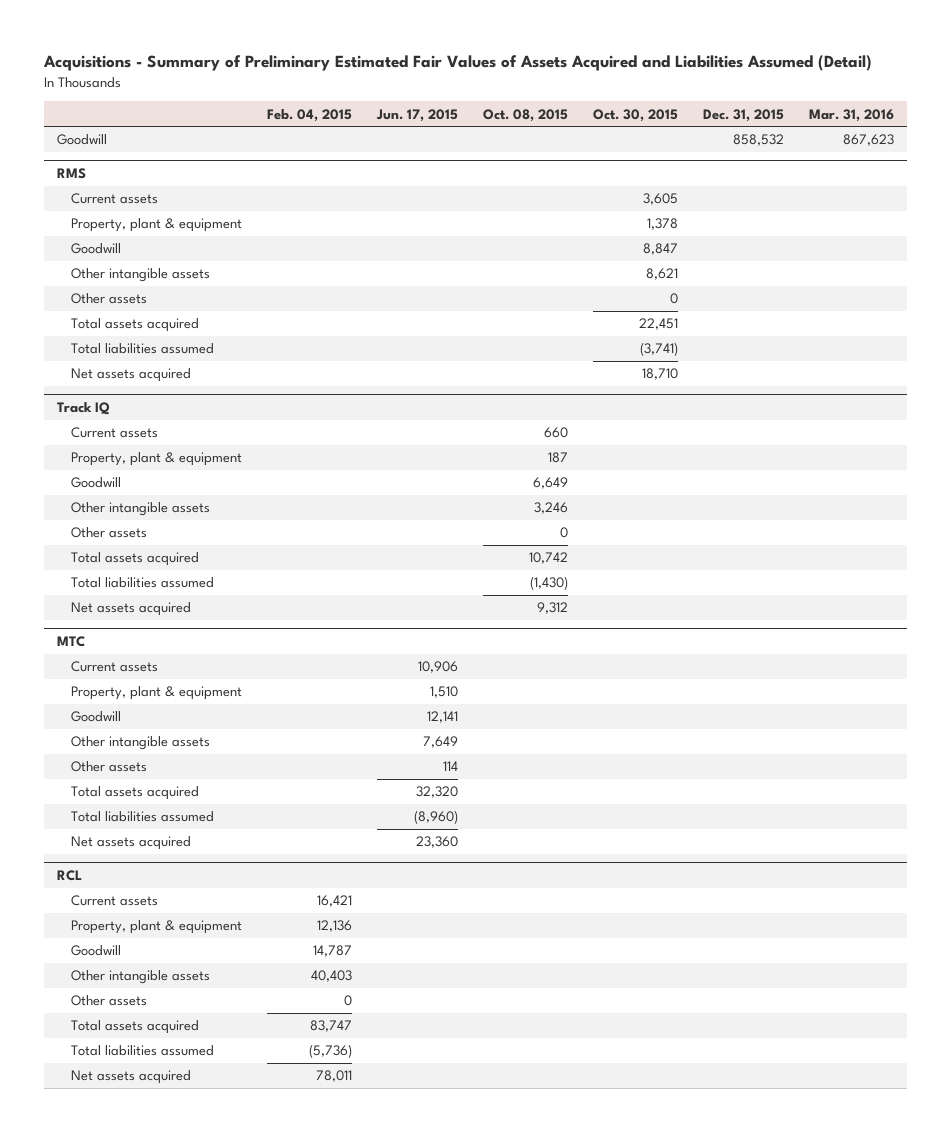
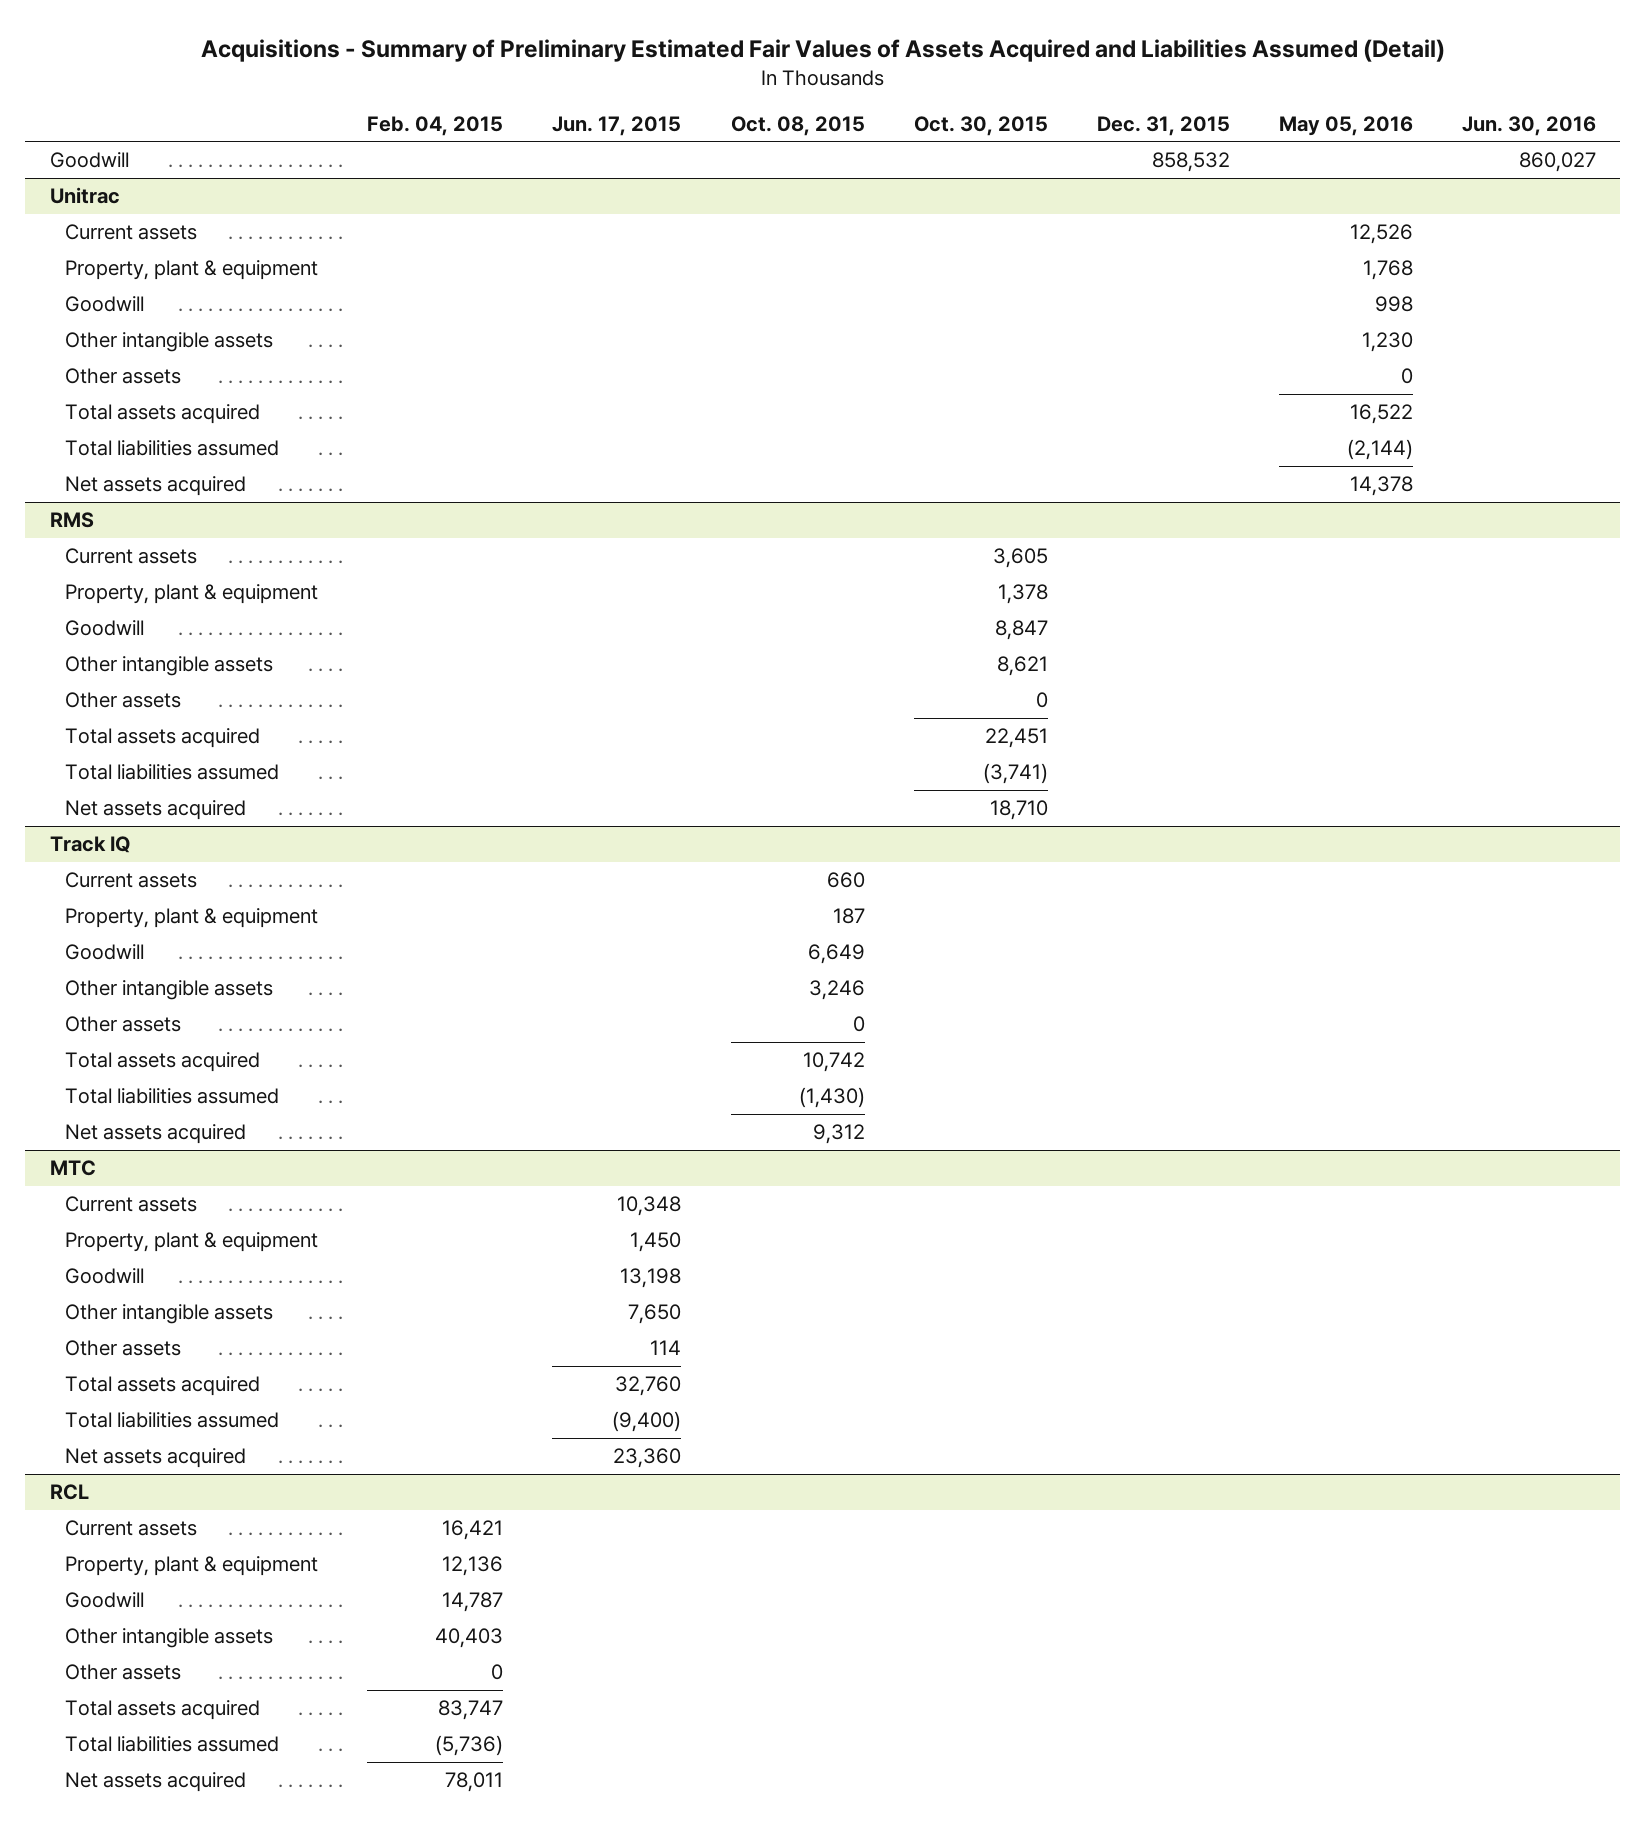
[809,108,895,122] Mar. 31, 2016 -> none
none -> [1278,115,1413,136] May 05, 2016
none -> [1461,115,1596,136] Jun. 30, 2016
none -> [49,187,120,205] Unitrac
none -> [65,224,198,241] Current assets
none -> [65,260,319,281] Property, plant & equipment
none -> [65,296,145,313] Goodwill
none -> [65,332,274,353] Other intangible assets
none -> [65,368,182,385] Other assets
none -> [65,404,261,425] Total assets acquired
none -> [65,440,280,457] Total liabilities assumed
none -> [65,476,247,497] Net assets acquired
[417,661,458,674] 10,906 -> [617,1196,682,1217] 10,348
[429,686,458,699] 1,510 -> [630,1232,682,1253] 1,450
[426,711,458,724] 12,141 -> [620,1268,682,1289] 13,198
[422,736,458,749] 7,649 -> [628,1304,682,1325] 7,650
[415,786,458,799] 32,320 -> [615,1376,682,1397] 32,760
[413,810,458,825] (8,960) -> [612,1411,682,1433] (9,400)

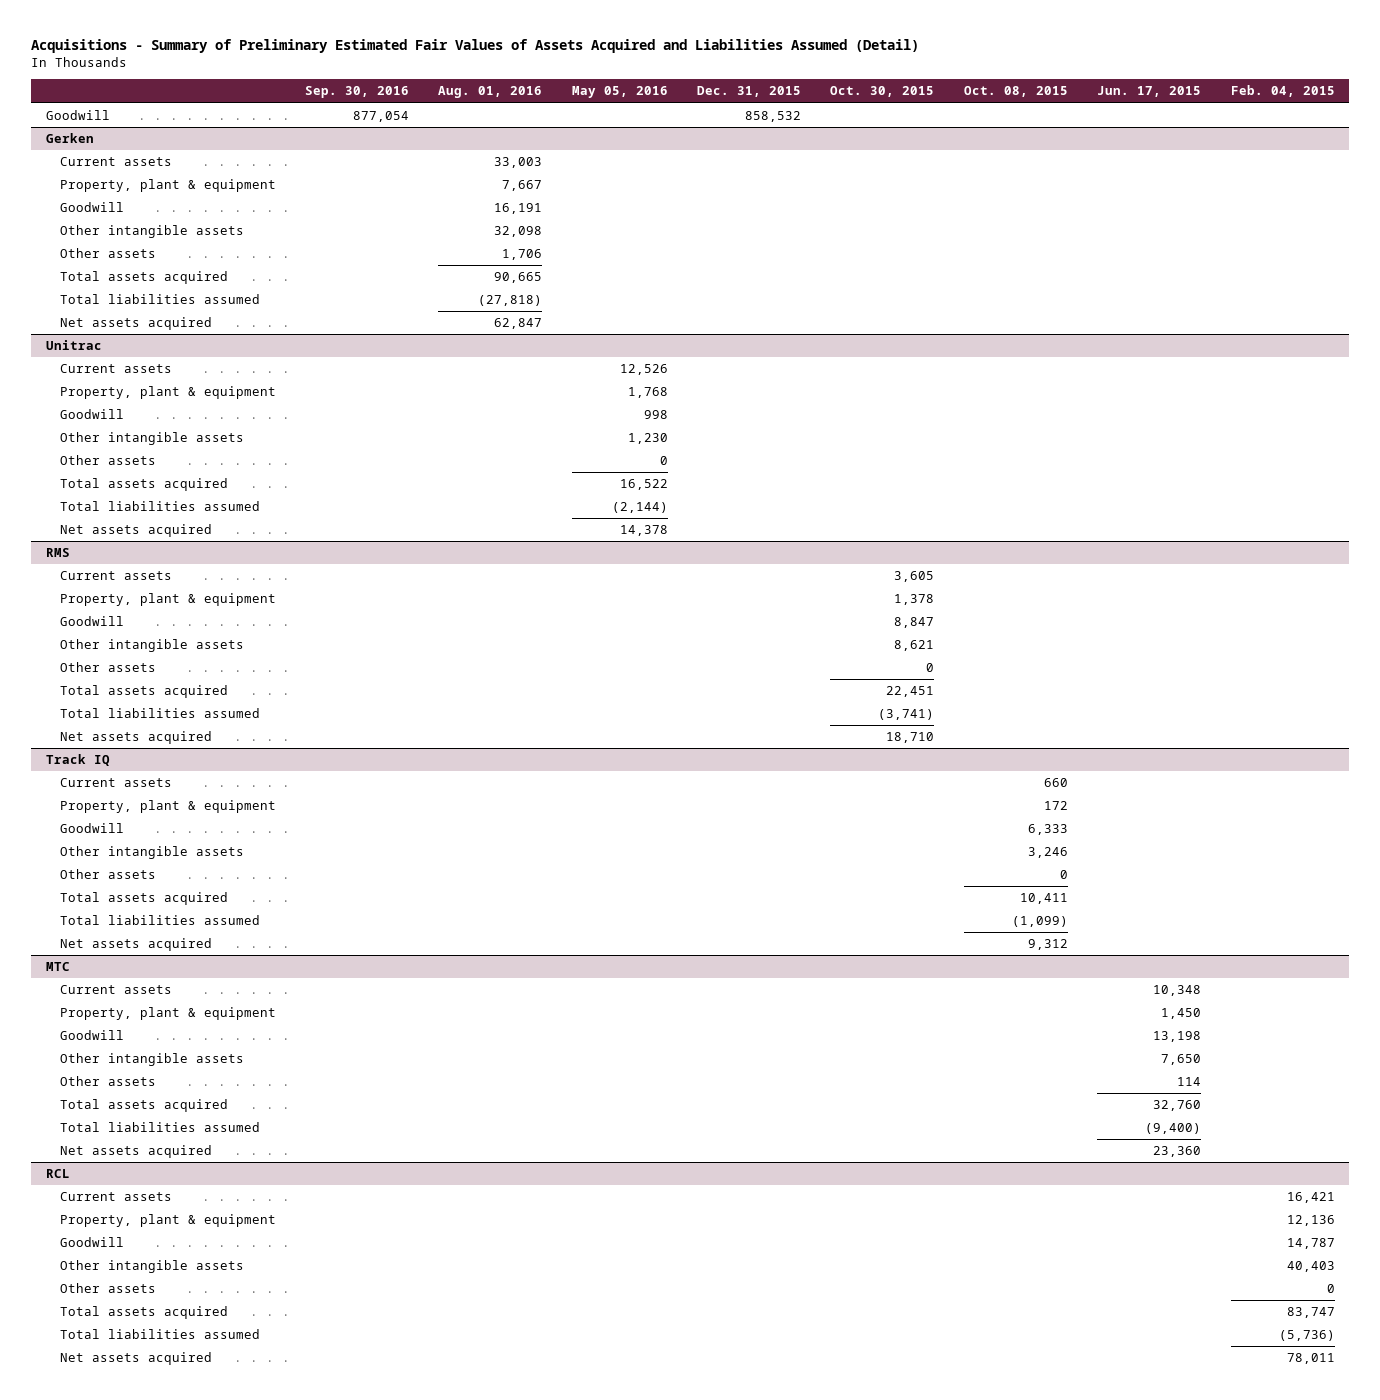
[1461,115,1596,136] Jun. 30, 2016 -> none
none -> [305,86,410,99] Sep. 30, 2016
none -> [438,86,543,99] Aug. 01, 2016
none -> [45,133,94,144] Gerken
none -> [59,157,172,167] Current assets
none -> [59,179,276,193] Property, plant & equipment
none -> [59,202,124,213] Goodwill
none -> [59,225,244,239] Other intangible assets
none -> [59,248,156,259] Other assets
none -> [59,271,228,285] Total assets acquired
none -> [59,294,260,305] Total liabilities assumed
none -> [59,317,212,331] Net assets acquired
[832,908,865,925] 187 -> [1043,801,1068,811] 172
[807,944,865,965] 6,649 -> [1027,824,1068,836] 6,333
[802,1052,865,1073] 10,742 -> [1019,893,1068,905] 10,411
[798,1087,865,1109] (1,430) -> [1011,916,1068,928] (1,099)

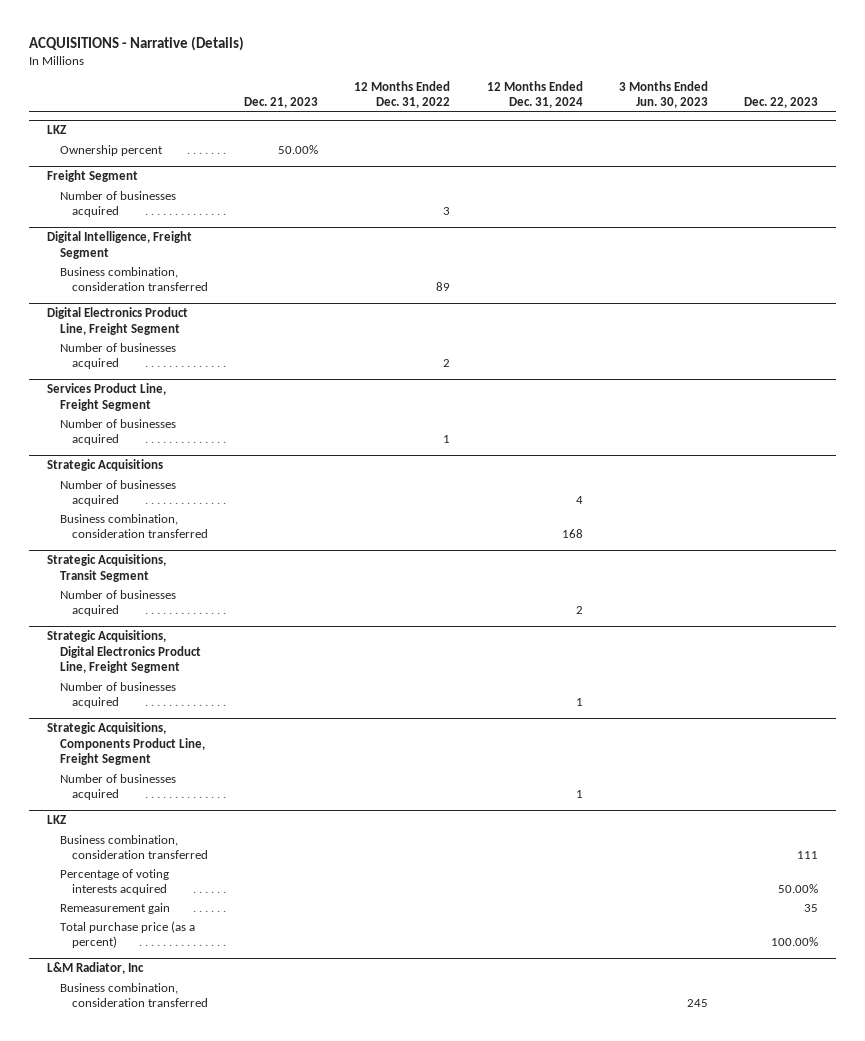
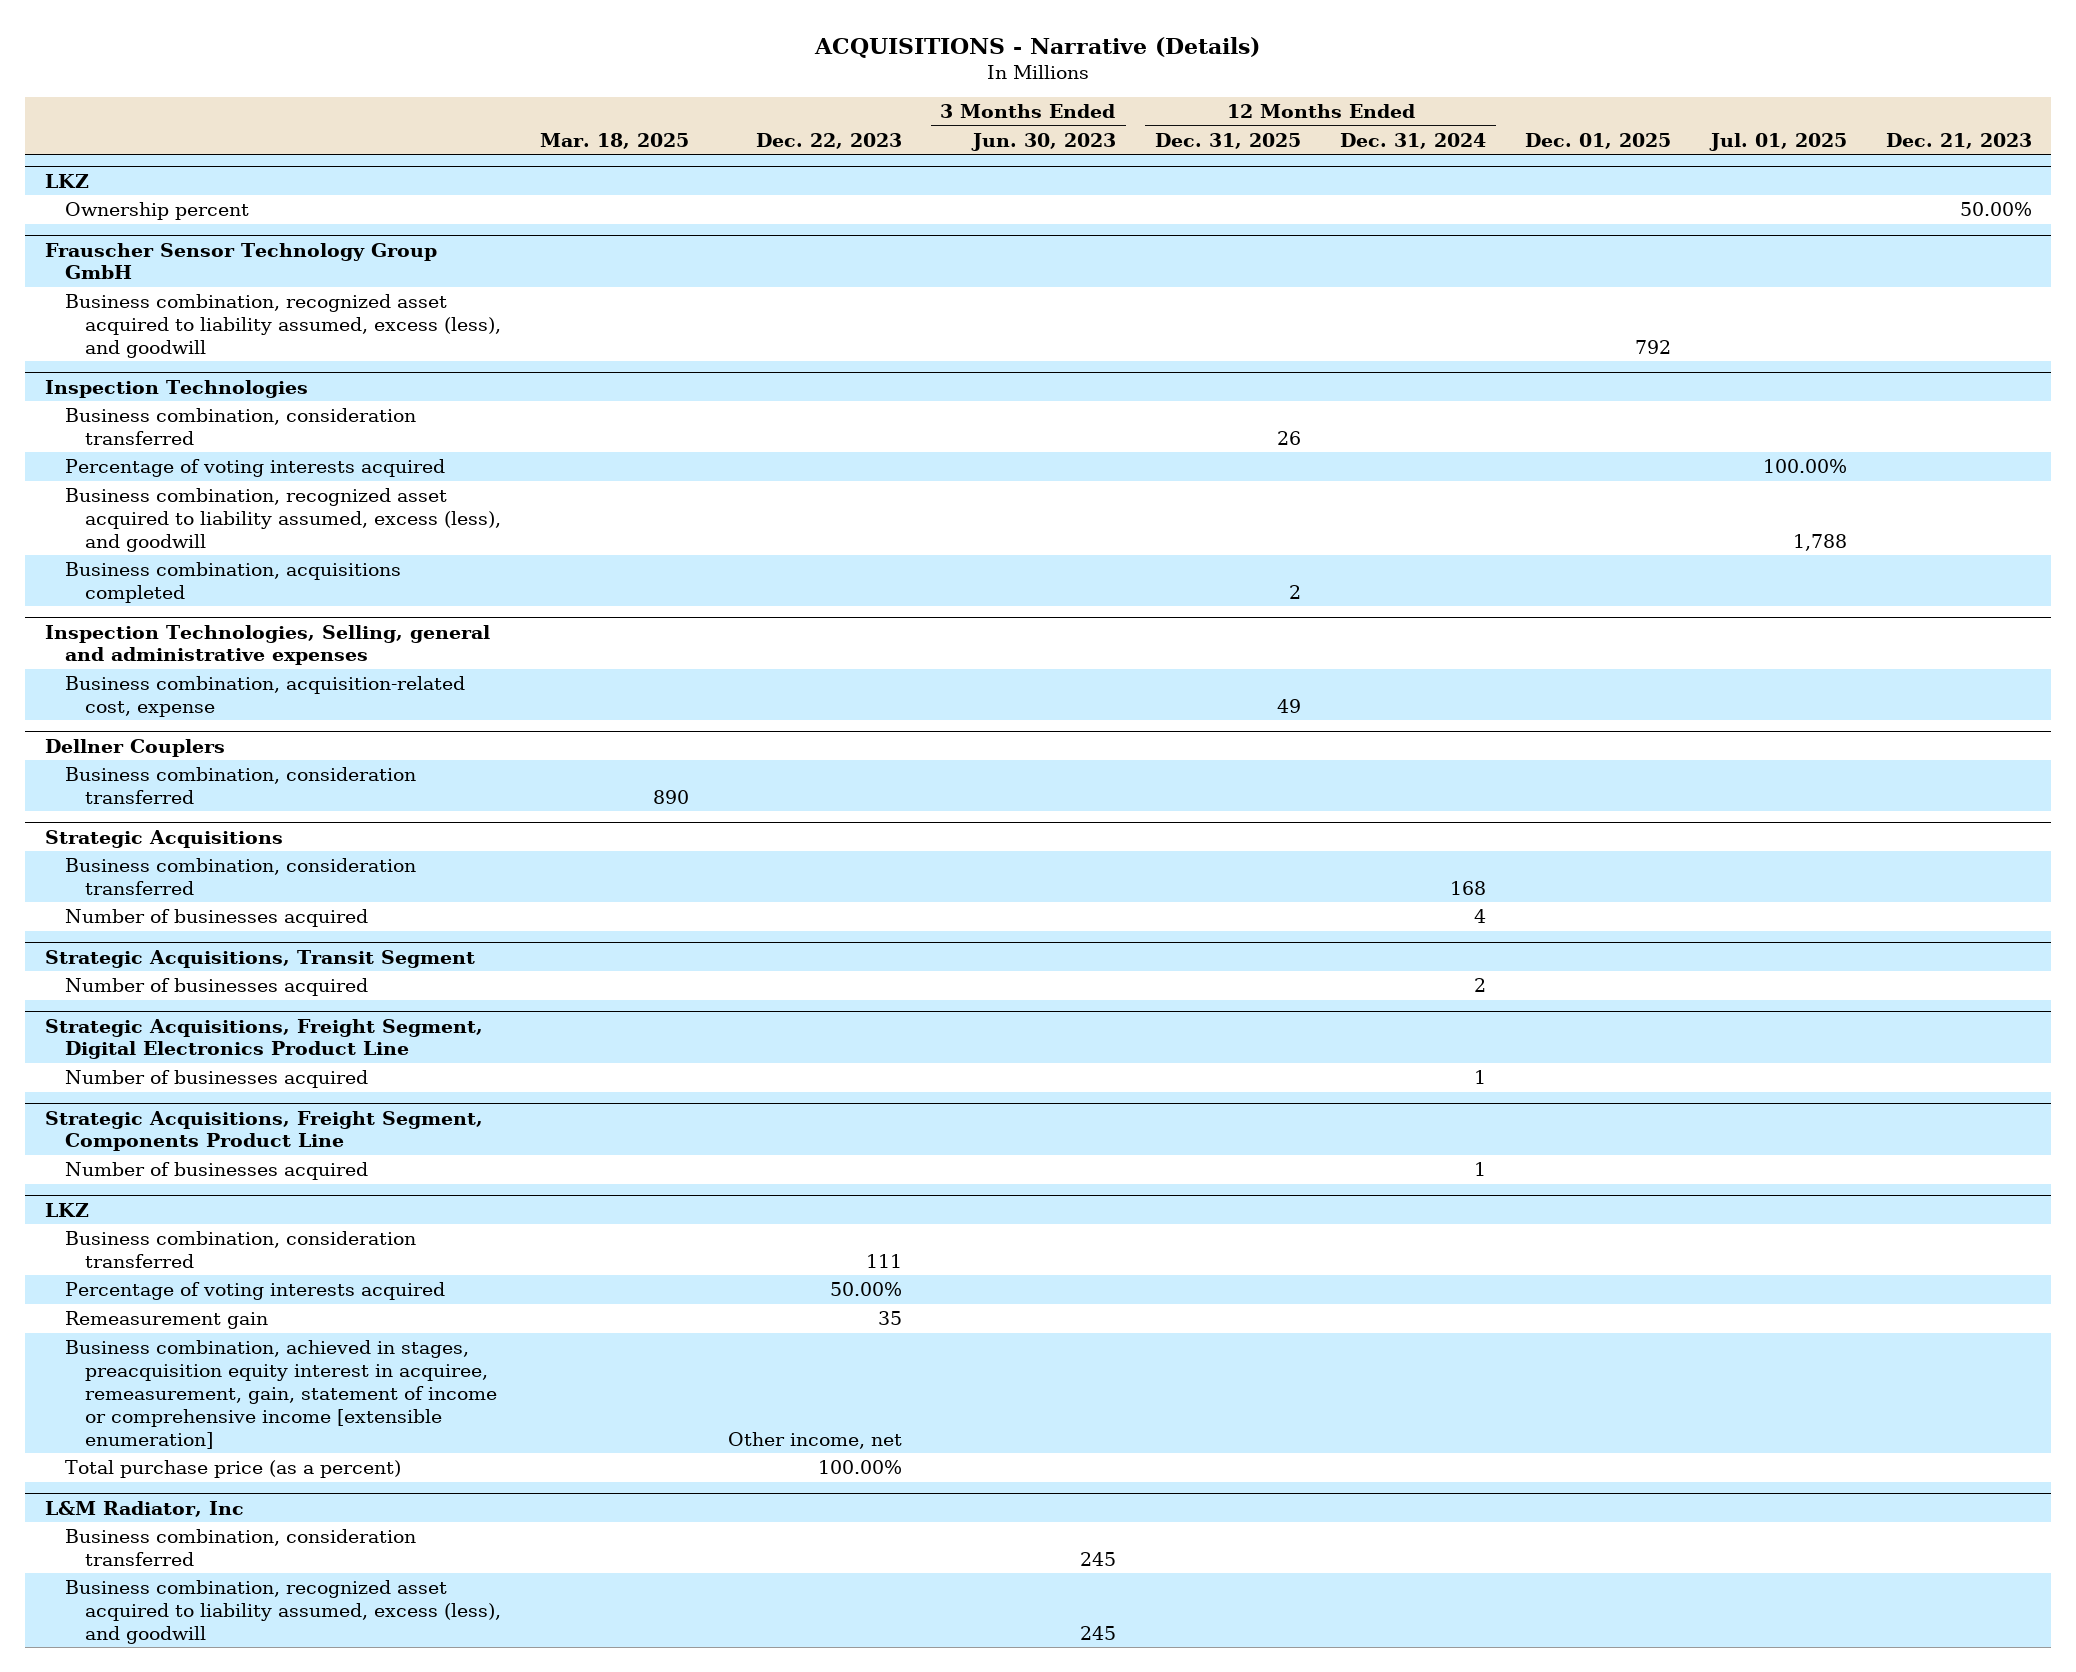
[354,80,451,109] 12 Months Ended Dec. 31, 2022 -> none
none -> [539,132,689,149] Mar. 18, 2025
none -> [1155,132,1302,149] Dec. 31, 2025
none -> [1525,132,1672,149] Dec. 01, 2025
none -> [1708,132,1847,151] Jul. 01, 2025
[46,170,138,183] Freight Segment -> none
[59,190,176,217] Number of businesses acquired -> none
[46,231,192,259] Digital Intelligence, Freight Segment -> none
[59,266,209,291] Business combination, consideration transferred -> none
[46,307,188,335] Digital Electronics Product Line, Freight Segment -> none
[59,342,176,369] Number of businesses acquired -> none
[46,383,166,411] Services Product Line, Freight Segment -> none
[59,418,176,445] Number of businesses acquired -> none
none -> [44,242,437,280] Frauscher Sensor Technology Group GmbH
none -> [64,294,501,358] Business combination, recognized asset acquired to liability assumed, excess (less), and goodwill
none -> [44,379,308,398] Inspection Technologies
none -> [64,408,416,445] Business combination, consideration transferred
none -> [64,459,445,478] Percentage of voting interests acquired
none -> [64,488,501,552] Business combination, recognized asset acquired to liability assumed, excess (less), and goodwill
none -> [64,562,401,603] Business combination, acquisitions completed
none -> [44,624,490,666] Inspection Technologies, Selling, general and administrative expenses
none -> [64,676,465,717] Business combination, acquisition-related cost, expense
none -> [44,738,225,757] Dellner Couplers
none -> [64,767,416,804] Business combination, consideration transferred
[59,479,176,506] Number of businesses acquired -> [64,909,368,928] Number of businesses acquired
[46,630,201,674] Strategic Acquisitions, Digital Electronics Product Line, Freight Segment -> [44,1018,483,1060] Strategic Acquisitions, Freight Segment, Digital Electronics Product Line
[46,722,205,766] Strategic Acquisitions, Components Product Line, Freight Segment -> [44,1110,483,1152] Strategic Acquisitions, Freight Segment, Components Product Line
none -> [64,1340,497,1449] Business combination, achieved in stages, preacquisition equity interest in acquiree, remeasurement, gain, statement of income or comprehensive income [extensible enumeration]
none -> [64,1580,501,1644] Business combination, recognized asset acquired to liability assumed, excess (less), and goodwill

